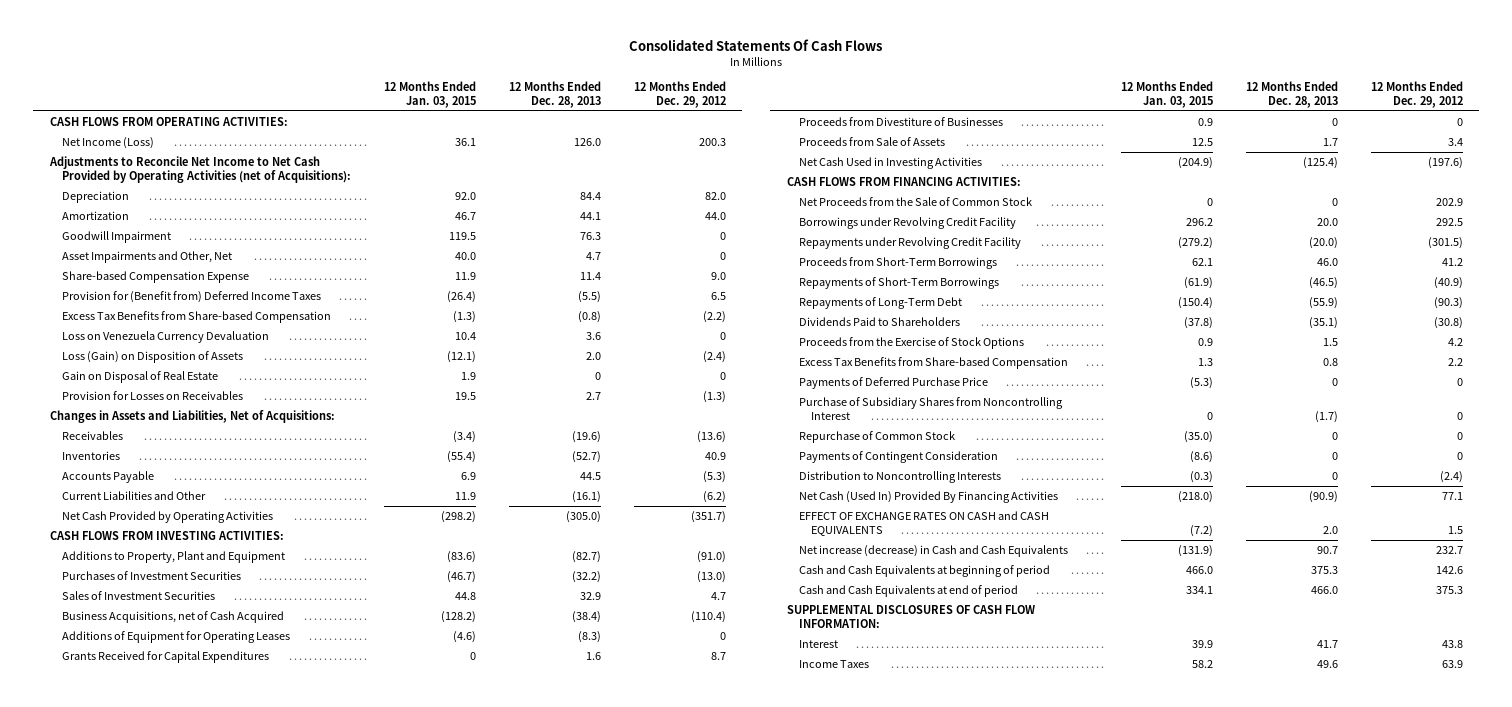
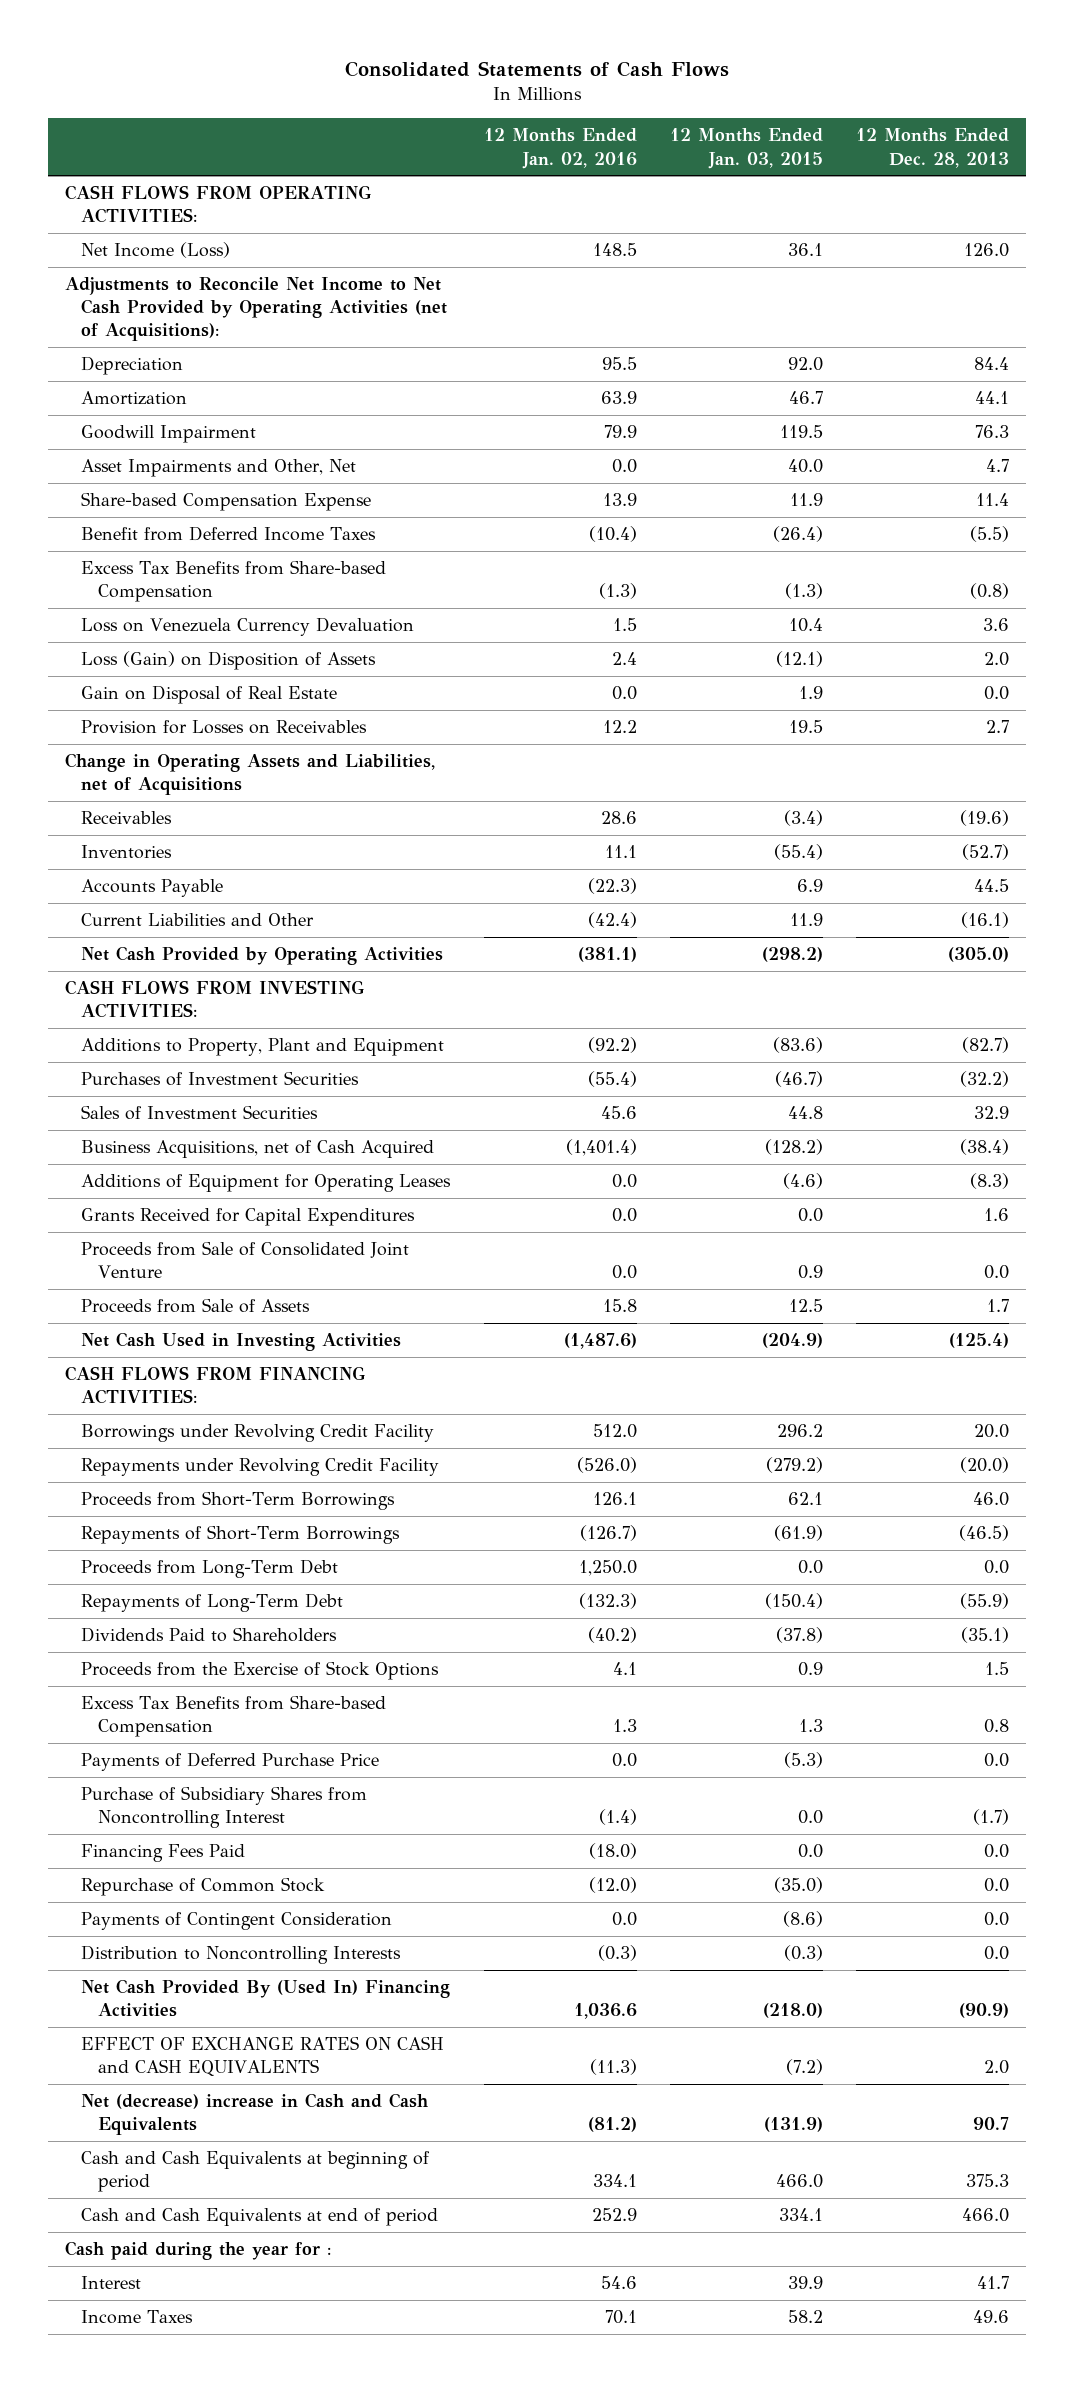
[629,38,883,51] Consolidated Statements Of Cash Flows -> [345,61,730,78] Consolidated Statements of Cash Flows
[633,80,726,108] 12 Months Ended Dec. 29, 2012 -> none
none -> [483,128,637,169] 12 Months Ended Jan. 02, 2016
[61,291,321,304] Provision for (Benefit from) Deferred Income Taxes -> [81,526,377,542] Benefit from Deferred Income Taxes
[594,372,601,381] 0 -> [984,686,1010,701] 0.0
[49,410,335,424] Changes in Assets and Liabilities, Net of Acquisitions: -> [64,753,435,796] Change in Operating Assets and Liabilities, net of Acquisitions
[469,652,476,661] 0 -> [798,1208,824,1223] 0.0
[798,117,1003,127] Proceeds from Divestiture of Businesses -> [81,1241,410,1279] Proceeds from Sale of Consolidated Joint Venture
[1331,118,1338,127] 0 -> [984,1265,1010,1280] 0.0
[798,197,1032,207] Net Proceeds from the Sale of Common Stock -> none
none -> [81,1559,339,1579] Proceeds from Long-Term Debt
[1331,378,1338,387] 0 -> [984,1753,1010,1768] 0.0
[1206,411,1213,420] 0 -> [798,1810,824,1825] 0.0
none -> [81,1844,246,1863] Financing Fees Paid
[1331,432,1338,441] 0 -> [984,1878,1010,1893] 0.0
[1331,452,1338,461] 0 -> [984,1912,1010,1927] 0.0
[1331,472,1338,481] 0 -> [984,1946,1010,1961] 0.0
[798,491,1058,504] Net Cash (Used In) Provided By Financing Activities -> [81,1979,451,2018] Net Cash Provided By (Used In) Financing Activities
[798,545,1068,558] Net increase (decrease) in Cash and Cash Equivalents -> [81,2093,429,2136] Net (decrease) increase in Cash and Cash Equivalents
[786,605,1035,628] SUPPLEMENTAL DISCLOSURES OF CASH FLOW INFORMATION: -> none
none -> [64,2241,331,2261] Cash paid during the year for :

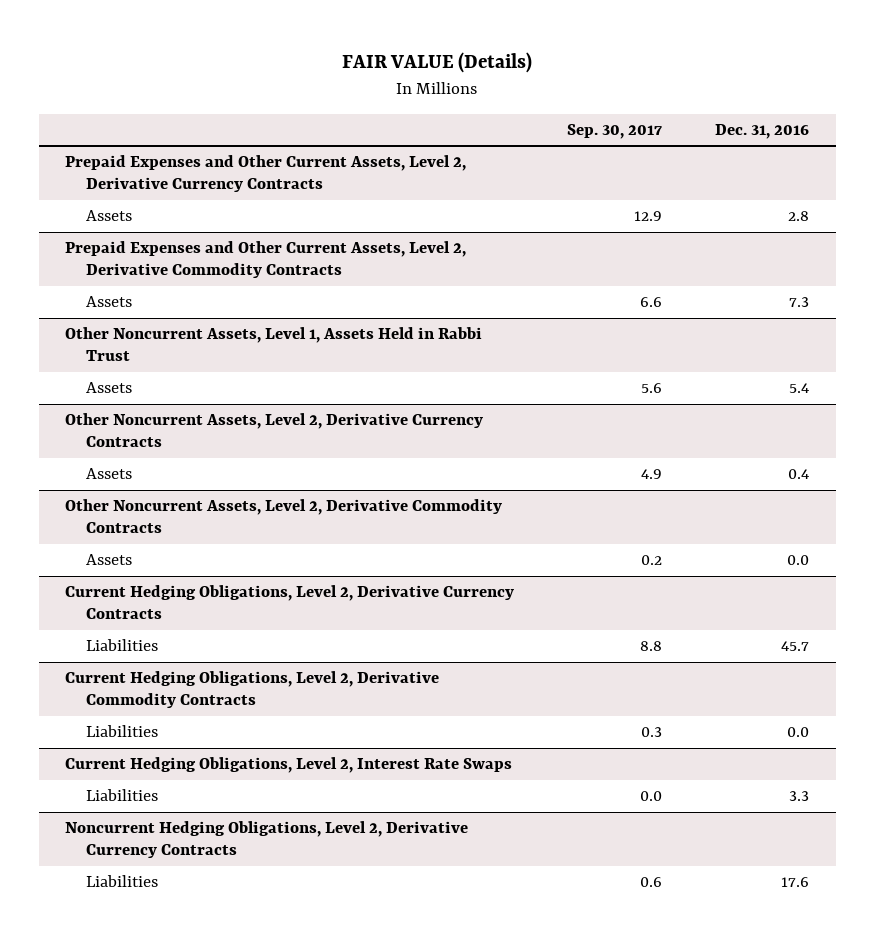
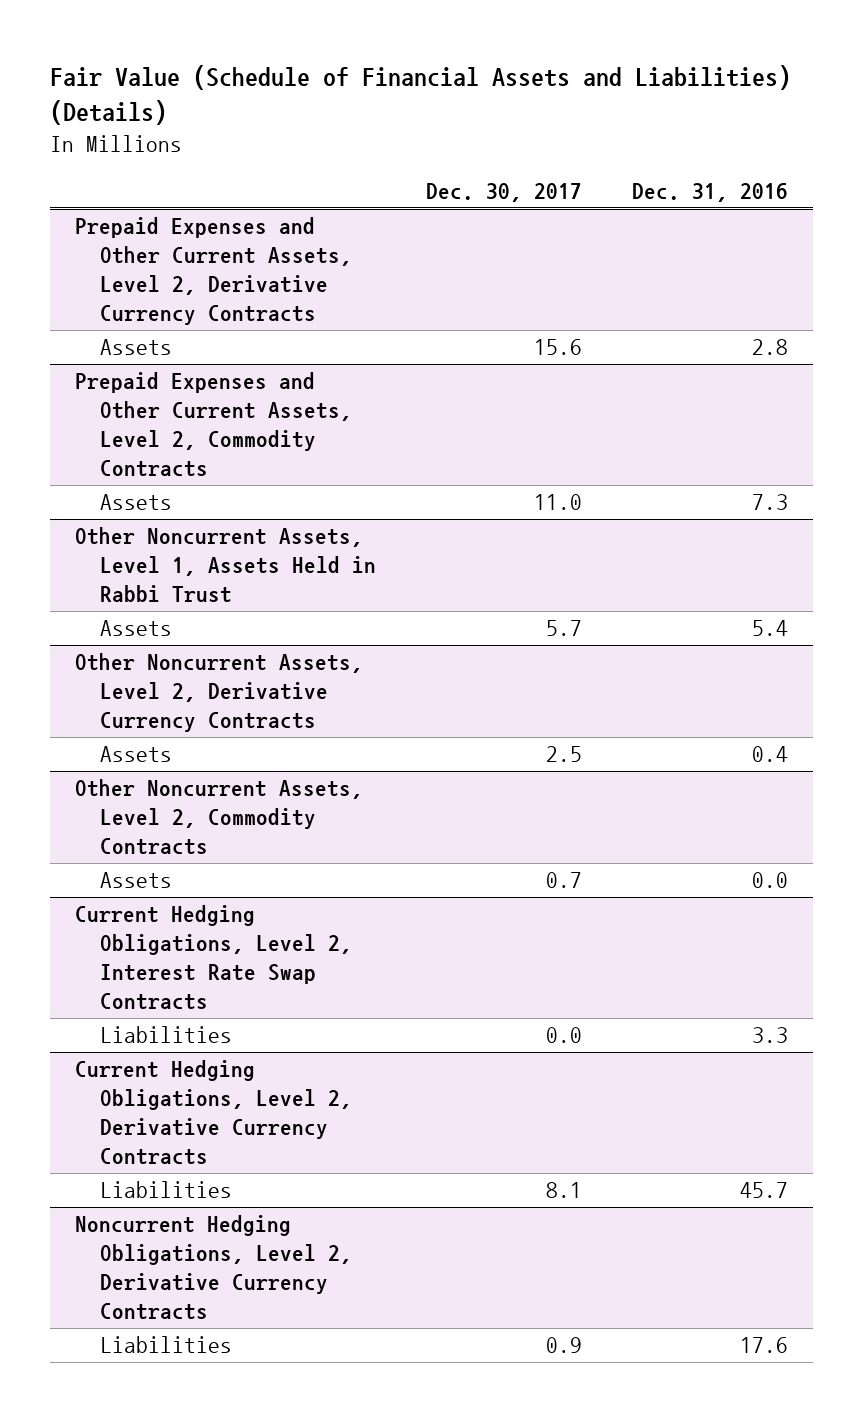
[342,52,533,74] FAIR VALUE (Details) -> [49,64,791,126] Fair Value (Schedule of Financial Assets and Liabilities) (Details)
[567,123,663,139] Sep. 30, 2017 -> none
none -> [426,182,583,202] Dec. 30, 2017
[65,241,467,279] Prepaid Expenses and Other Current Assets, Level 2, Derivative Commodity Contracts -> [74,372,353,477] Prepaid Expenses and Other Current Assets, Level 2, Commodity Contracts
[65,499,503,534] Other Noncurrent Assets, Level 2, Derivative Commodity Contracts -> [74,779,363,856] Other Noncurrent Assets, Level 2, Commodity Contracts
none -> [74,905,353,1010] Current Hedging Obligations, Level 2, Interest Rate Swap Contracts
none -> [100,1026,233,1044] Liabilities
[65,671,440,709] Current Hedging Obligations, Level 2, Derivative Commodity Contracts -> none
[86,725,159,738] Liabilities -> none
[65,757,513,774] Current Hedging Obligations, Level 2, Interest Rate Swaps -> none
[86,789,159,802] Liabilities -> none

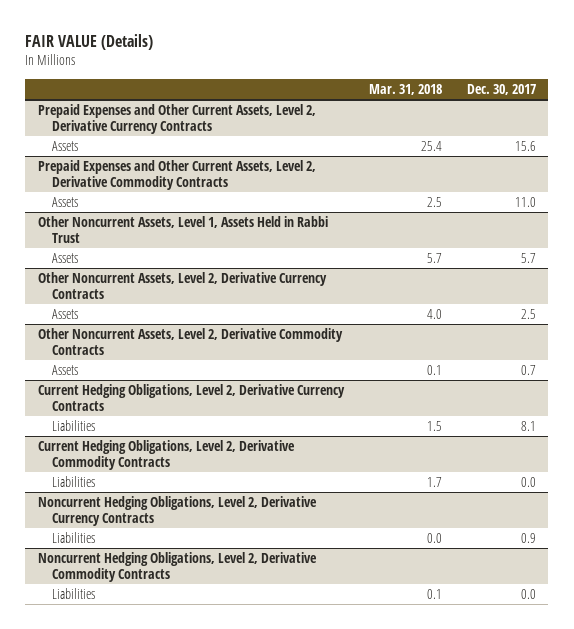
[49,64,791,126] Fair Value (Schedule of Financial Assets and Liabilities) (Details) -> [25,33,154,50] FAIR VALUE (Details)
[632,182,789,202] Dec. 31, 2016 -> none
none -> [368,83,442,95] Mar. 31, 2018
[74,372,353,477] Prepaid Expenses and Other Current Assets, Level 2, Commodity Contracts -> [37,160,316,191] Prepaid Expenses and Other Current Assets, Level 2, Derivative Commodity Contracts
[74,779,363,856] Other Noncurrent Assets, Level 2, Commodity Contracts -> [37,328,343,356] Other Noncurrent Assets, Level 2, Derivative Commodity Contracts
[74,905,353,1010] Current Hedging Obligations, Level 2, Interest Rate Swap Contracts -> none
[100,1026,233,1044] Liabilities -> none
none -> [37,440,295,471] Current Hedging Obligations, Level 2, Derivative Commodity Contracts
none -> [52,476,96,488] Liabilities
none -> [37,552,317,583] Noncurrent Hedging Obligations, Level 2, Derivative Commodity Contracts
none -> [52,588,96,600] Liabilities

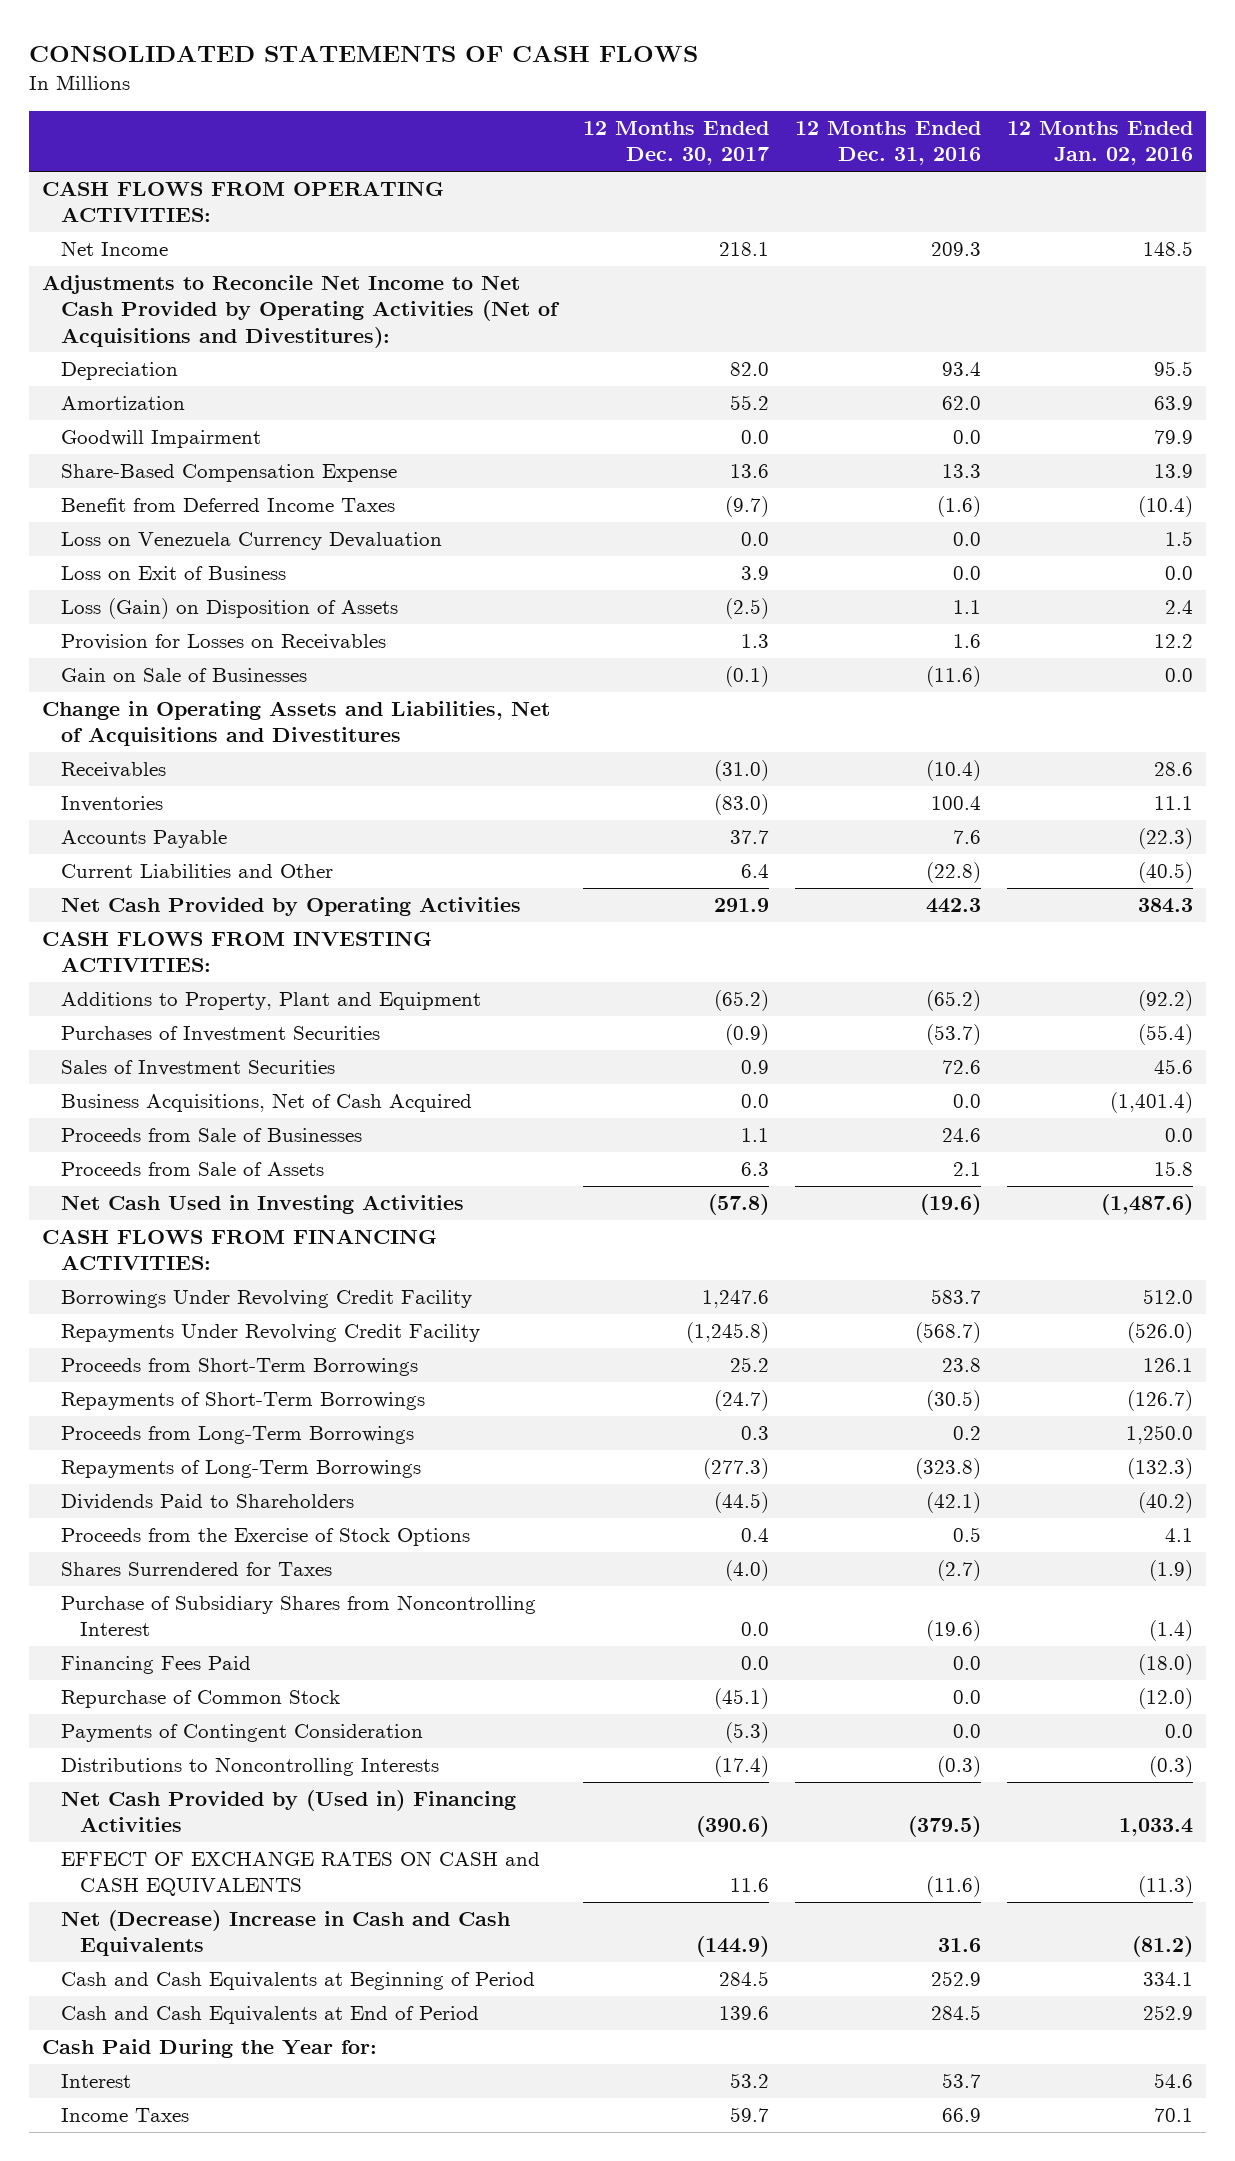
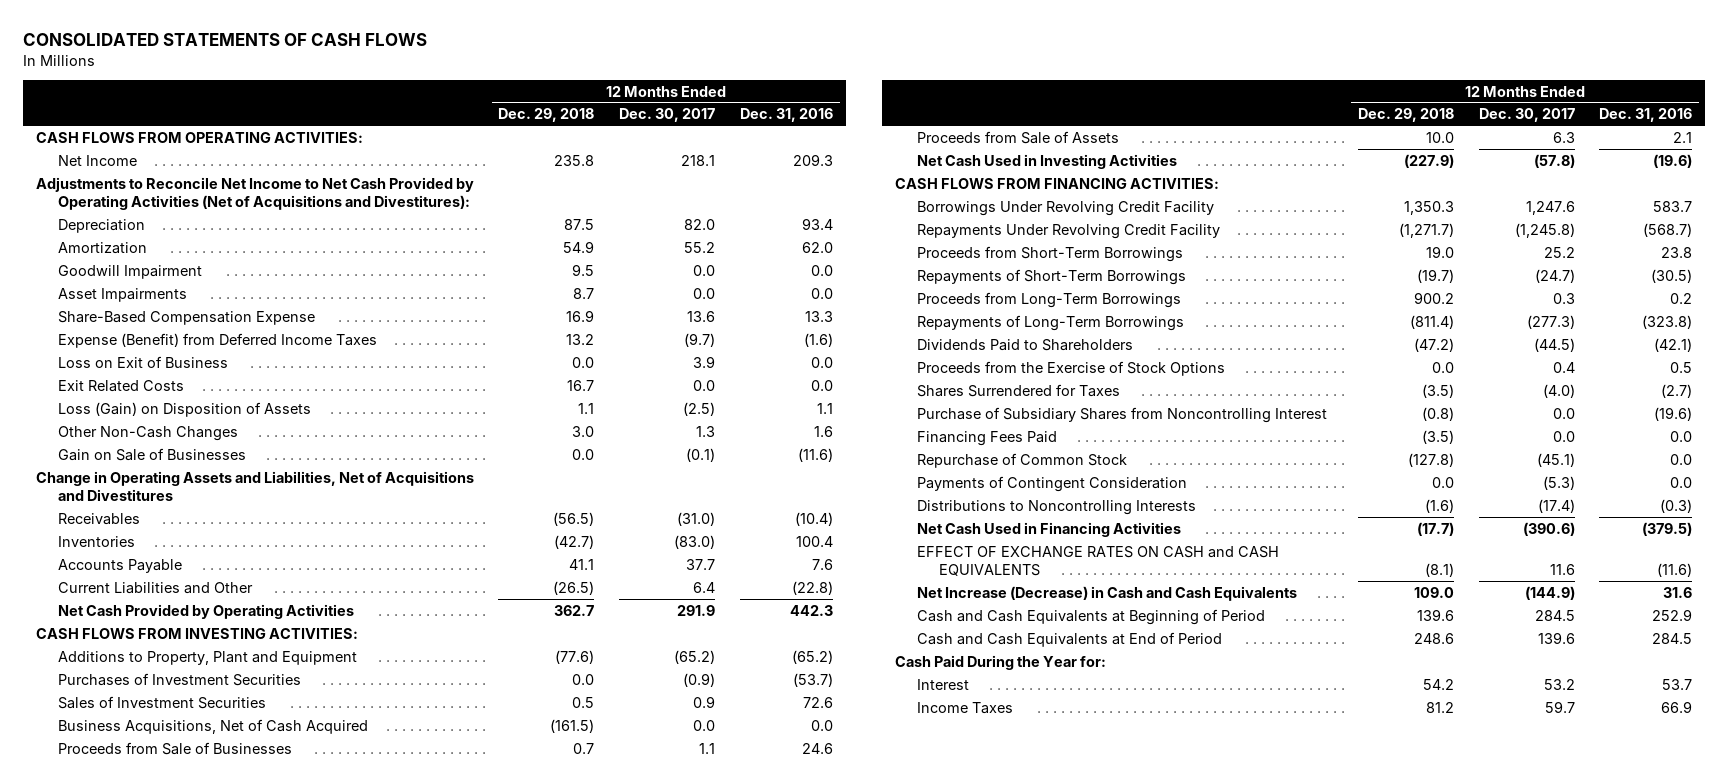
[1006,121,1193,166] 12 Months Ended Jan. 02, 2016 -> none
none -> [498,108,595,123] Dec. 29, 2018
none -> [57,287,187,302] Asset Impairments
[61,532,443,551] Loss on Venezuela Currency Devaluation -> none
[61,498,396,513] Benefit from Deferred Income Taxes -> [57,332,377,348] Expense (Benefit) from Deferred Income Taxes
none -> [57,379,184,392] Exit Related Costs
[61,634,387,651] Provision for Losses on Receivables -> [57,425,238,441] Other Non-Cash Changes
[61,1790,517,1833] Net Cash Provided by (Used in) Financing Activities -> [917,521,1182,537] Net Cash Used in Financing Activities
[61,1910,511,1957] Net (Decrease) Increase in Cash and Cash Equivalents -> [917,585,1298,601] Net Increase (Decrease) in Cash and Cash Equivalents

